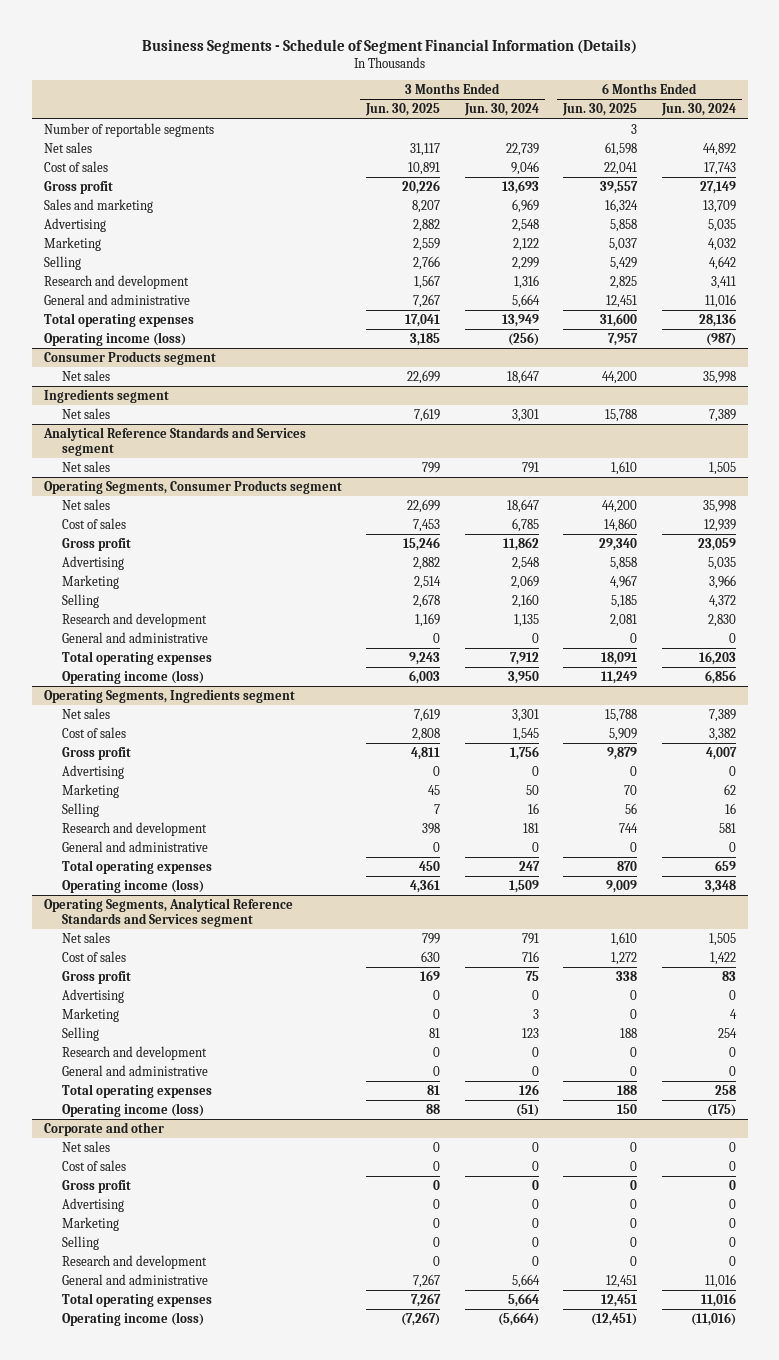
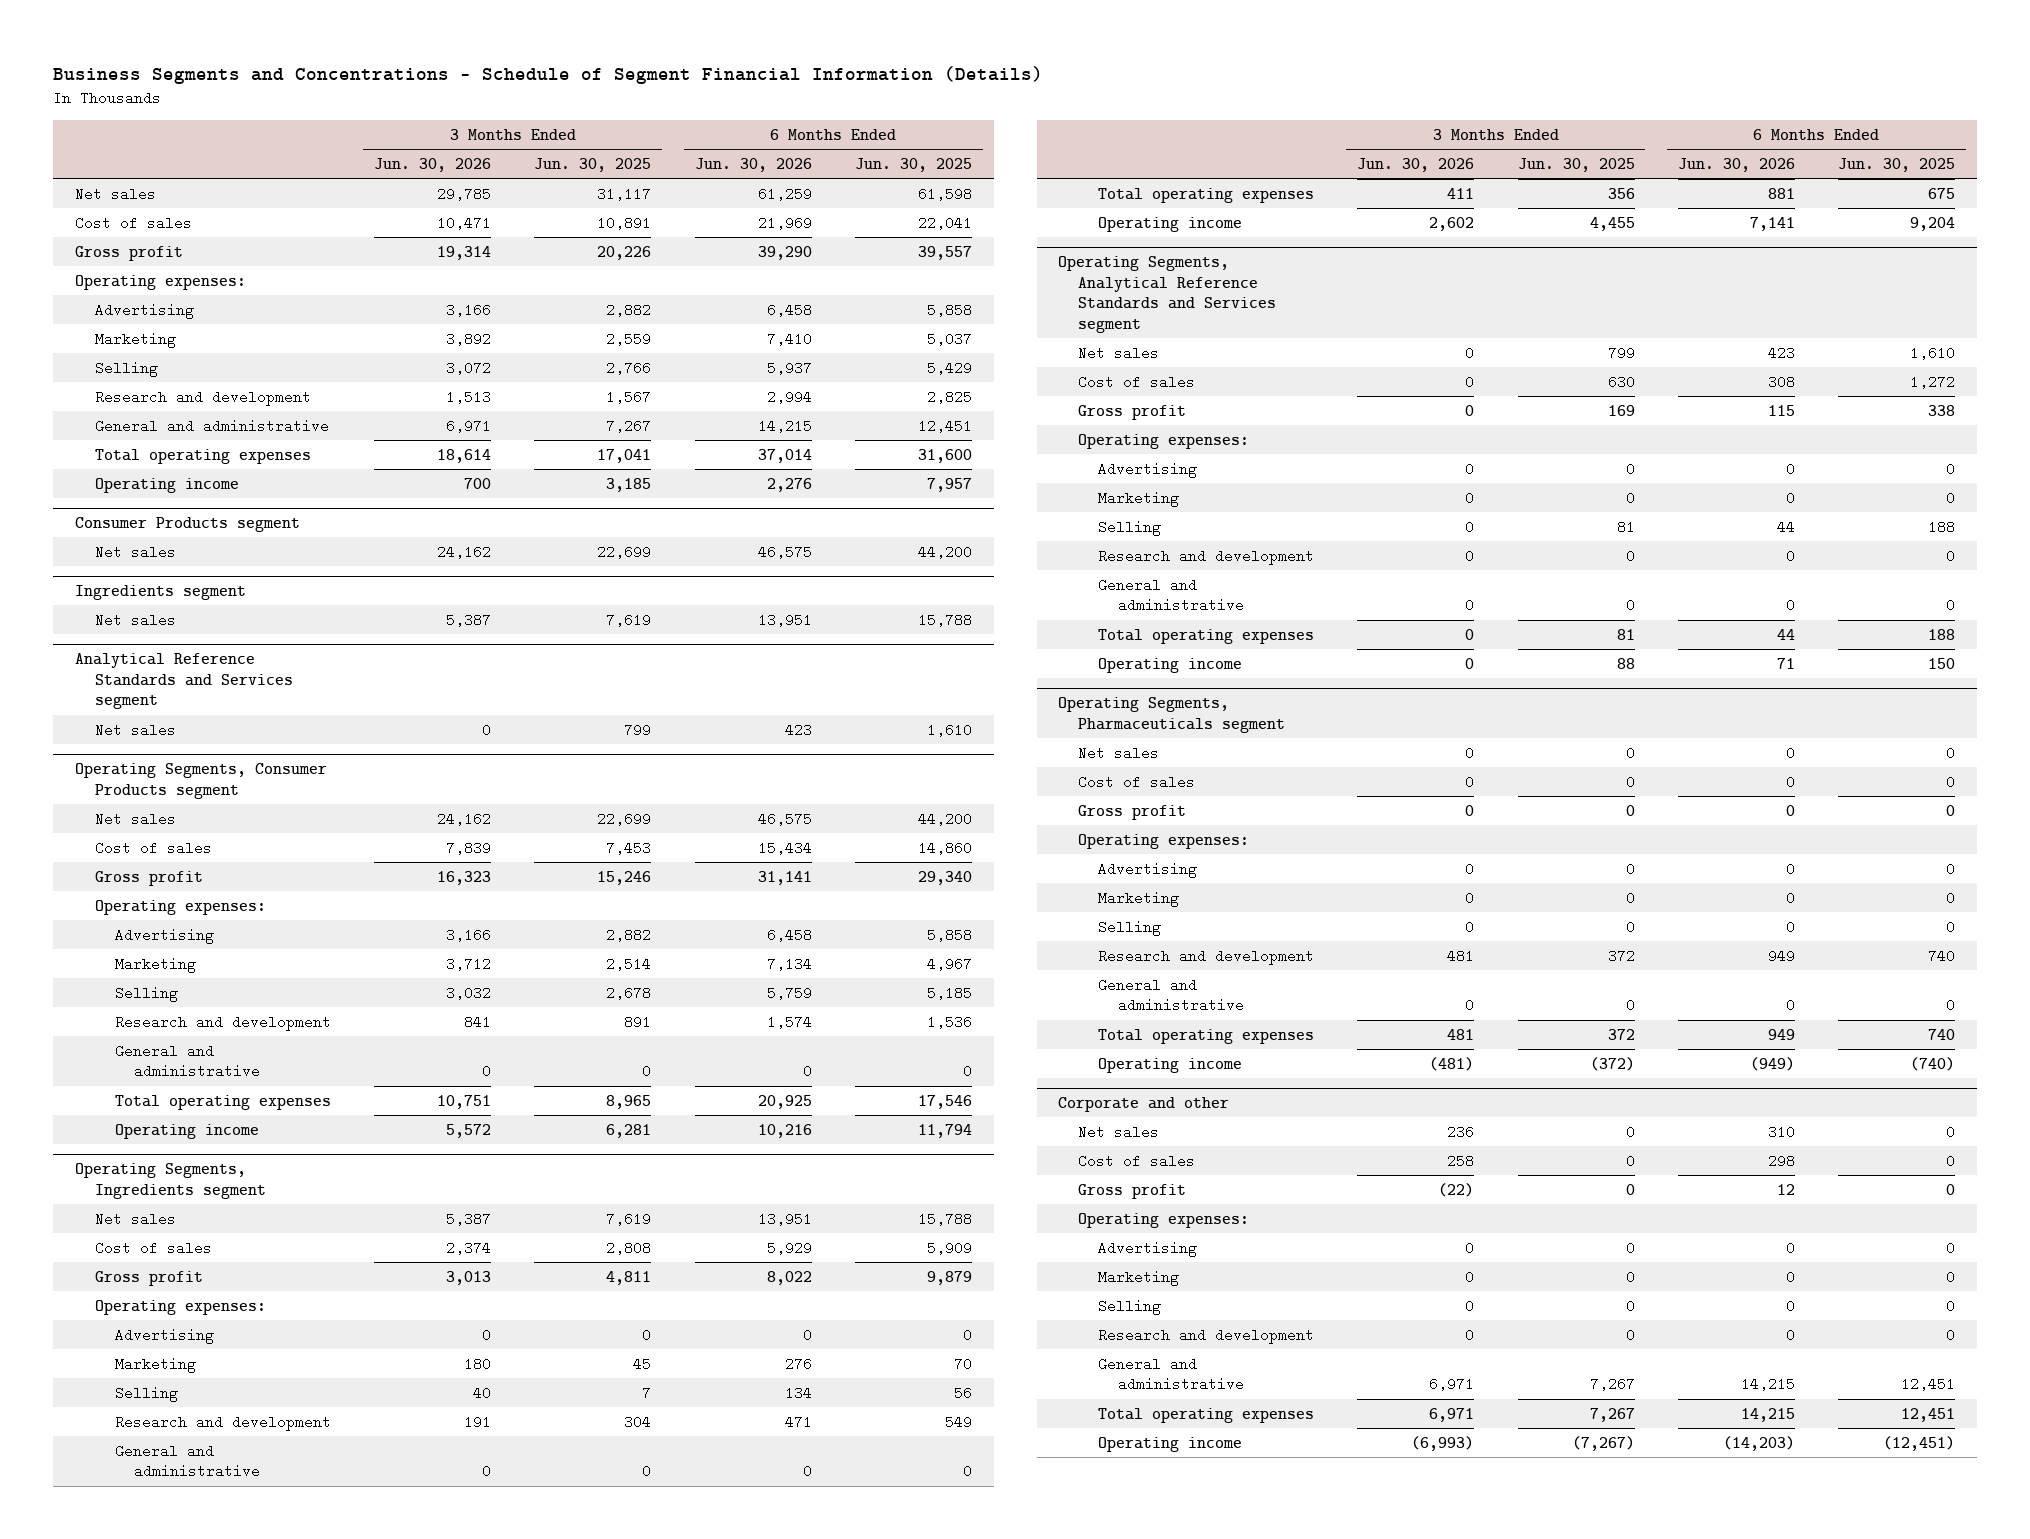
[141,38,637,54] Business Segments - Schedule of Segment Financial Information (Details) -> [53,66,1044,85] Business Segments and Concentrations - Schedule of Segment Financial Information (Details)
[463,103,539,117] Jun. 30, 2024 -> none
[660,103,736,117] Jun. 30, 2024 -> none
none -> [373,158,491,173] Jun. 30, 2026
none -> [694,158,812,173] Jun. 30, 2026
[43,122,214,137] Number of reportable segments -> none
[43,198,153,213] Sales and marketing -> none
none -> [74,274,246,290] Operating expenses:
[43,331,186,346] Operating income (loss) -> [94,477,239,493] Operating income
none -> [94,899,266,915] Operating expenses:
[415,612,441,627] 1,169 -> [624,1014,652,1029] 891
[610,613,638,627] 2,081 -> [926,1014,972,1029] 1,536
[409,651,441,665] 9,243 -> [606,1094,652,1109] 8,965
[601,651,638,665] 18,091 -> [917,1094,972,1109] 17,546
[61,669,204,684] Operating income (loss) -> [114,1123,259,1139] Operating income
[409,669,441,684] 6,003 -> [606,1123,652,1138] 6,281
[601,670,638,684] 11,249 -> [917,1123,972,1138] 11,794
none -> [94,1299,266,1315] Operating expenses:
[422,822,441,834] 398 -> [624,1414,652,1429] 304
[619,822,639,833] 744 -> [944,1414,972,1429] 549
[419,860,441,871] 450 -> [1607,187,1635,199] 356
[617,860,638,871] 870 -> [1928,187,1956,199] 675
[61,878,204,893] Operating income (loss) -> [1097,216,1242,232] Operating income
[410,878,441,893] 4,361 -> [1589,216,1635,231] 4,455
[606,879,638,893] 9,009 -> [1910,216,1956,231] 9,204
none -> [1078,433,1250,449] Operating expenses:
[61,1102,204,1117] Operating income (loss) -> [1097,657,1242,673] Operating income
none -> [1058,697,1286,733] Operating Segments, Pharmaceuticals segment
none -> [1078,745,1160,760] Net sales
none -> [1078,774,1196,789] Cost of sales
none -> [1078,804,1187,820] Gross profit
none -> [1078,833,1250,849] Operating expenses:
none -> [1097,861,1197,878] Advertising
none -> [1097,890,1179,907] Marketing
none -> [1097,919,1161,936] Selling
none -> [1097,948,1314,965] Research and development
none -> [1097,977,1244,1013] General and administrative
none -> [1097,1028,1314,1044] Total operating expenses
none -> [1097,1057,1242,1073] Operating income
none -> [1078,1212,1250,1228] Operating expenses:
[61,1311,204,1326] Operating income (loss) -> [1097,1436,1242,1452] Operating income

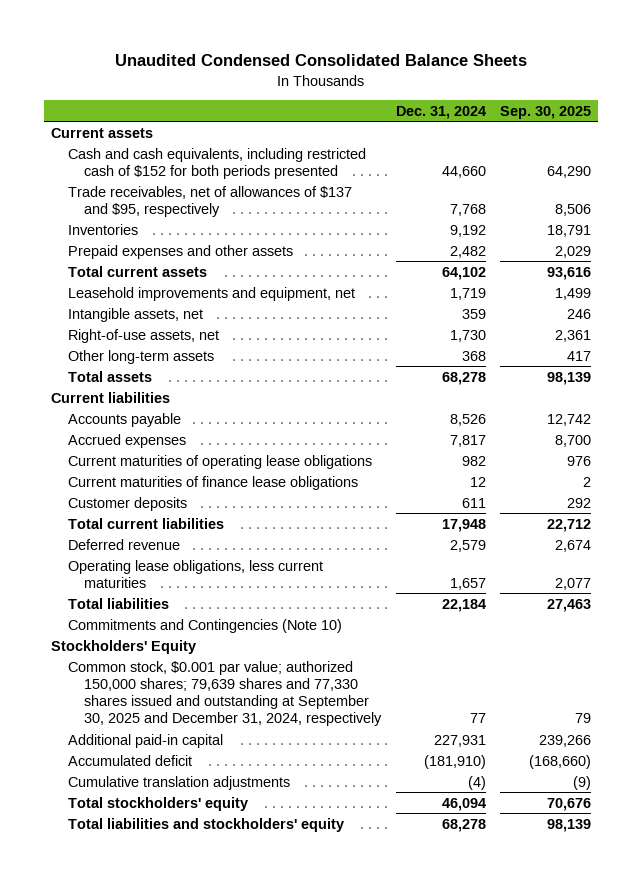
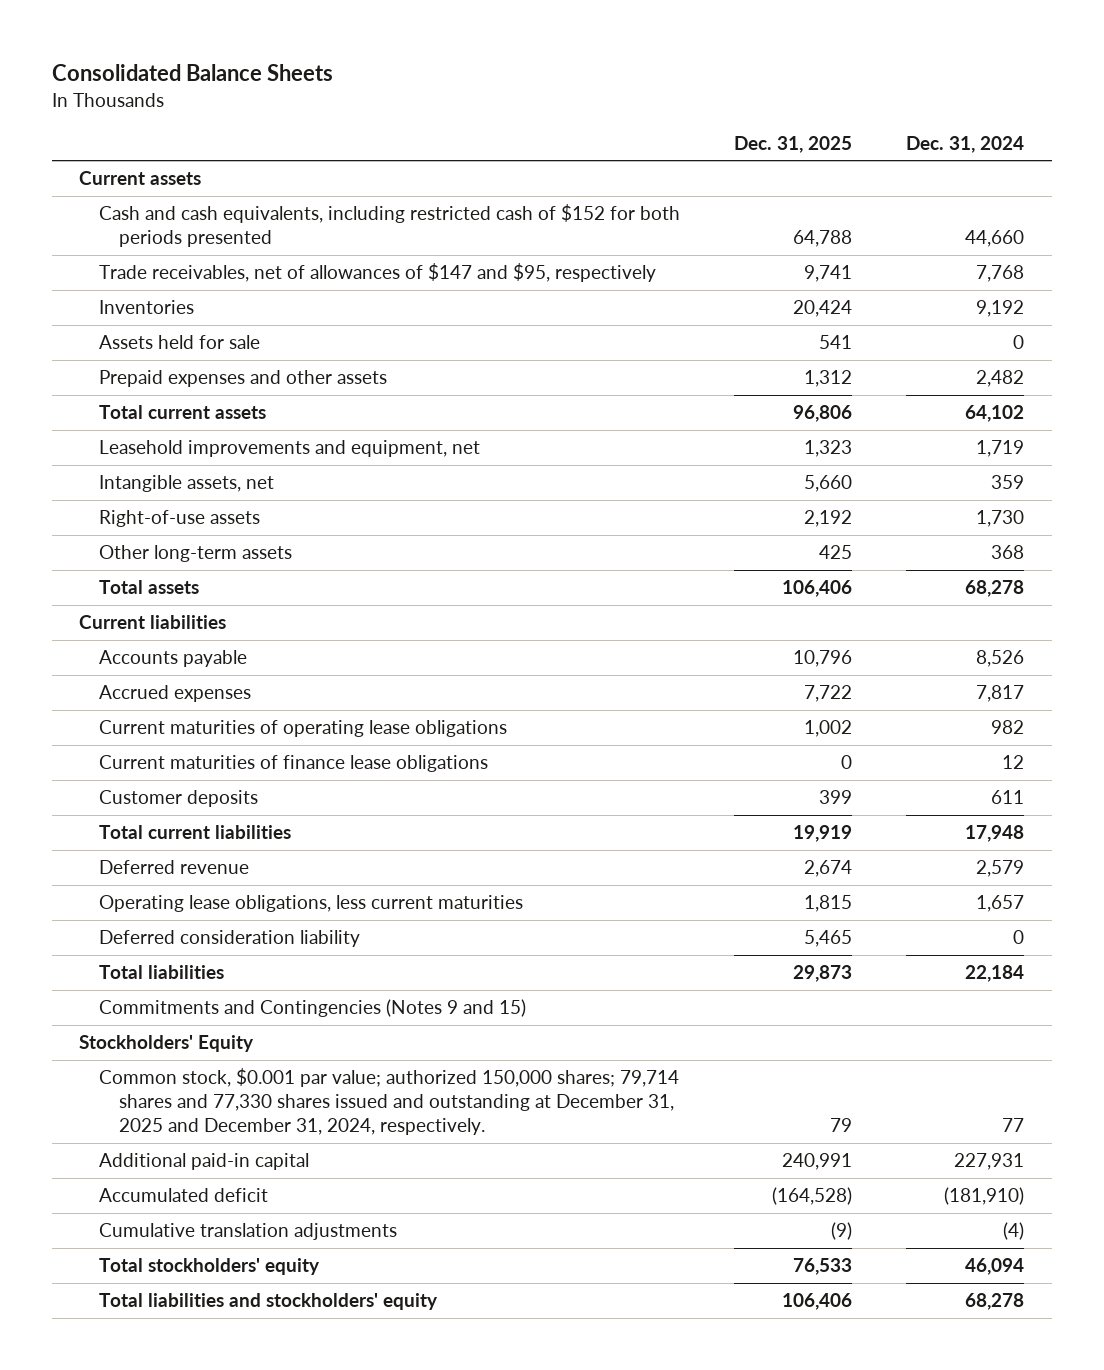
[115,54,528,67] Unaudited Condensed Consolidated Balance Sheets -> [52,64,334,82] Consolidated Balance Sheets
[499,105,591,119] Sep. 30, 2025 -> none
none -> [734,135,853,153] Dec. 31, 2025
[67,185,352,217] Trade receivables, net of allowances of $137 and $95, respectively -> [99,263,657,283] Trade receivables, net of allowances of $147 and $95, respectively
none -> [99,335,261,350] Assets held for sale
[67,328,219,343] Right-of-use assets, net -> [99,510,261,528] Right-of-use assets
none -> [99,930,361,948] Deferred consideration liability
[67,618,342,633] Commitments and Contingencies (Note 10) -> [99,999,527,1018] Commitments and Contingencies (Notes 9 and 15)
[67,660,383,727] Common stock, $0.001 par value; authorized 150,000 shares; 79,639 shares and 77,330 shares issued and outstanding at September 30, 2025 and December 31, 2024, respectively -> [99,1068,680,1135] Common stock, $0.001 par value; authorized 150,000 shares; 79,714 shares and 77,330 shares issued and outstanding at December 31, 2025 and December 31, 2024, respectively.

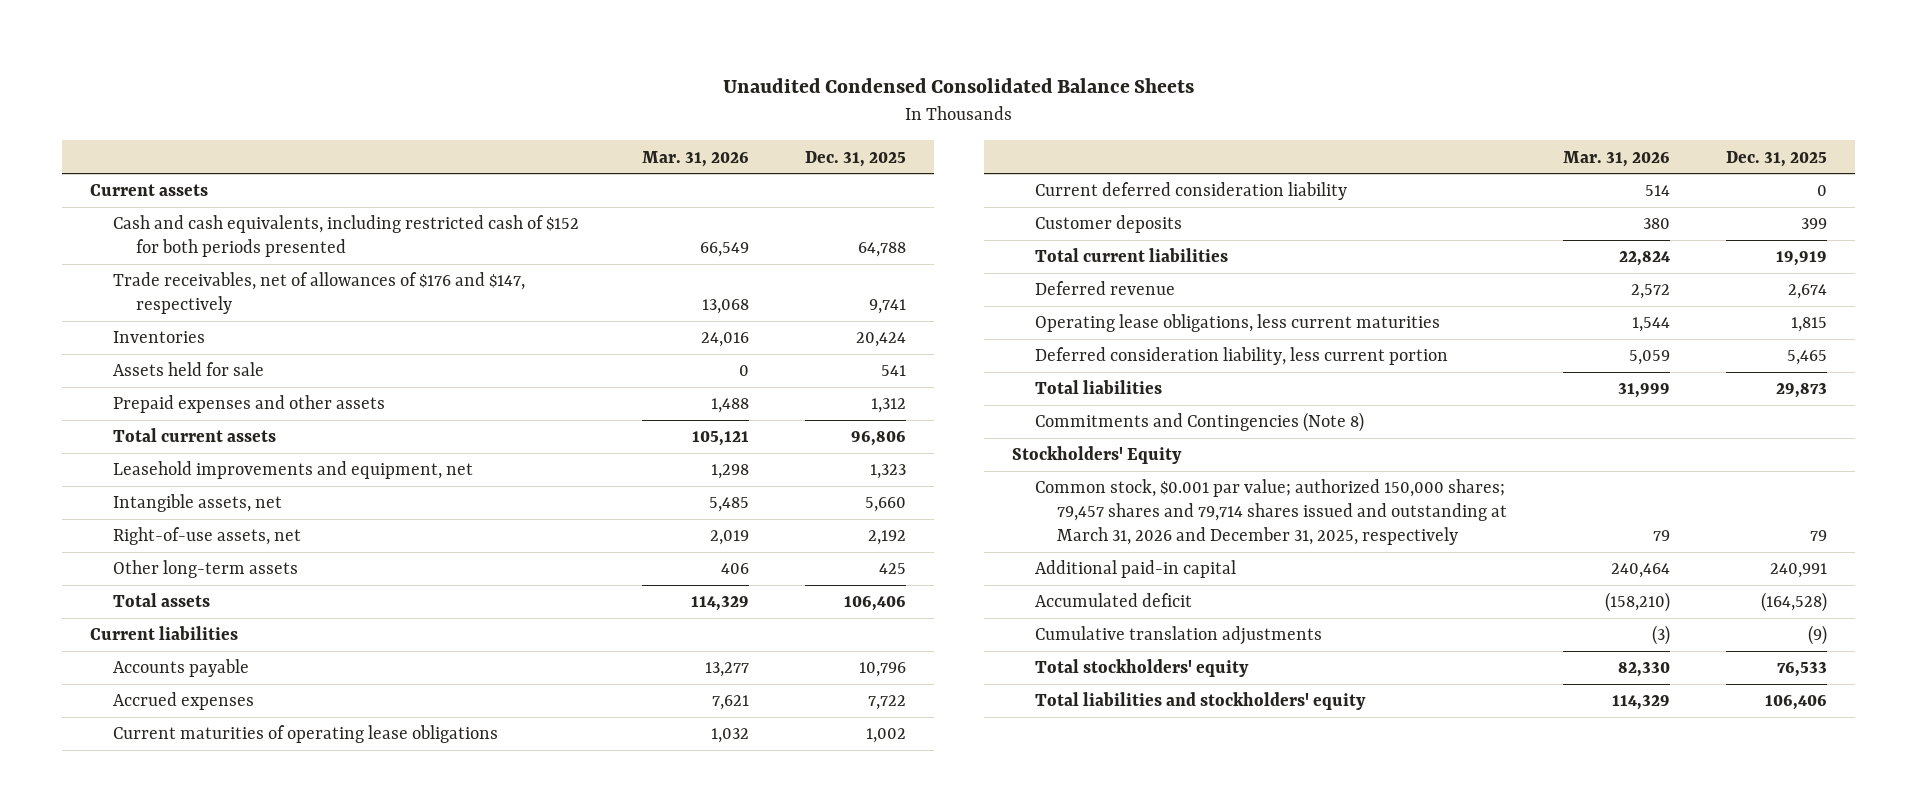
[52,64,334,82] Consolidated Balance Sheets -> [722,78,1194,94] Unaudited Condensed Consolidated Balance Sheets
[906,135,1025,153] Dec. 31, 2024 -> none
none -> [641,150,749,167] Mar. 31, 2026
[99,263,657,283] Trade receivables, net of allowances of $147 and $95, respectively -> [113,272,526,315] Trade receivables, net of allowances of $176 and $147, respectively
[99,510,261,528] Right-of-use assets -> [113,527,302,546] Right-of-use assets, net
[99,755,489,773] Current maturities of finance lease obligations -> none
none -> [1034,182,1347,201] Current deferred consideration liability
[99,930,361,948] Deferred consideration liability -> [1034,347,1448,366] Deferred consideration liability, less current portion
[99,999,527,1018] Commitments and Contingencies (Notes 9 and 15) -> [1034,412,1364,433] Commitments and Contingencies (Note 8)
[99,1068,680,1135] Common stock, $0.001 par value; authorized 150,000 shares; 79,714 shares and 77,330 shares issued and outstanding at December 31, 2025 and December 31, 2024, respectively. -> [1034,479,1508,546] Common stock, $0.001 par value; authorized 150,000 shares; 79,457 shares and 79,714 shares issued and outstanding at March 31, 2026 and December 31, 2025, respectively

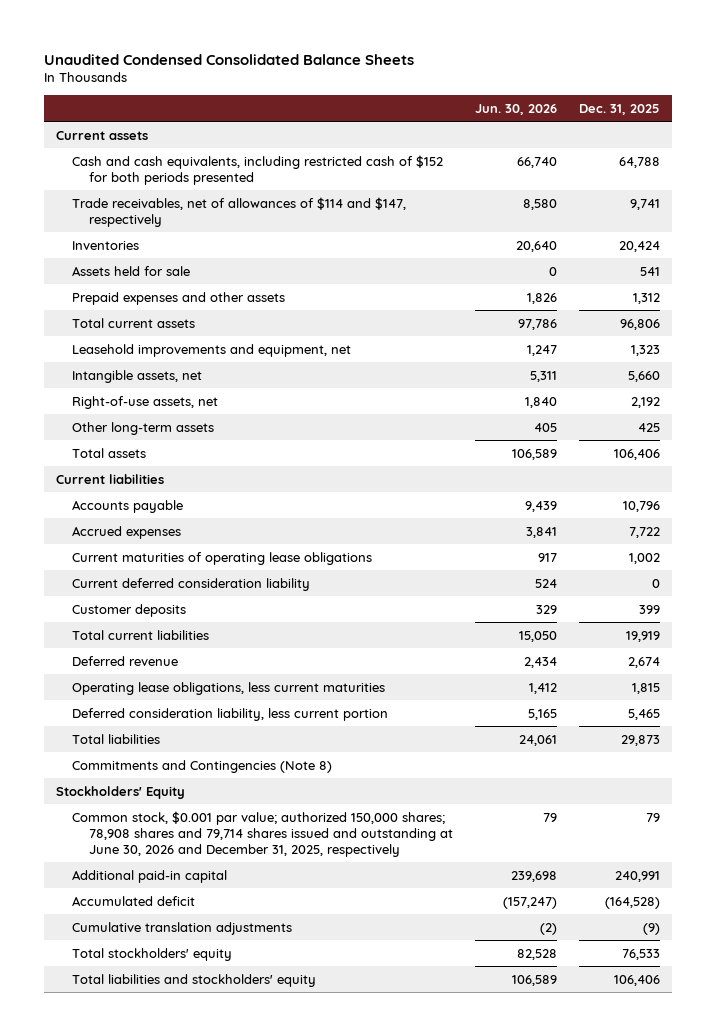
[641,150,749,167] Mar. 31, 2026 -> none
none -> [474,103,557,115] Jun. 30, 2026
[113,272,526,315] Trade receivables, net of allowances of $176 and $147, respectively -> [72,196,407,227] Trade receivables, net of allowances of $114 and $147, respectively
[1034,479,1508,546] Common stock, $0.001 par value; authorized 150,000 shares; 79,457 shares and 79,714 shares issued and outstanding at March 31, 2026 and December 31, 2025, respectively -> [72,810,453,857] Common stock, $0.001 par value; authorized 150,000 shares; 78,908 shares and 79,714 shares issued and outstanding at June 30, 2026 and December 31, 2025, respectively

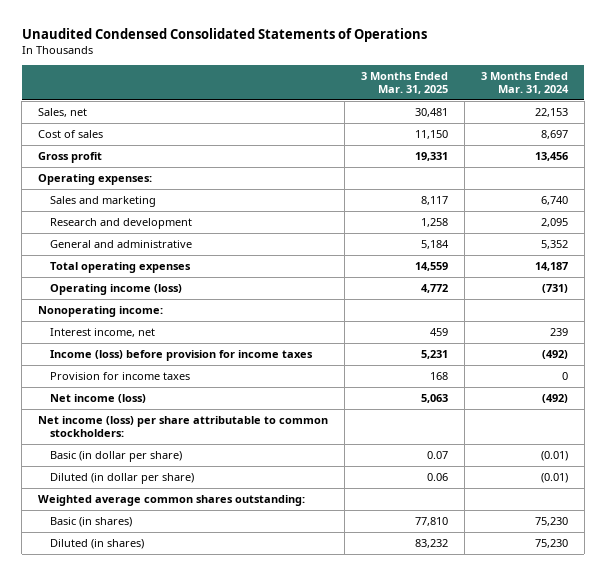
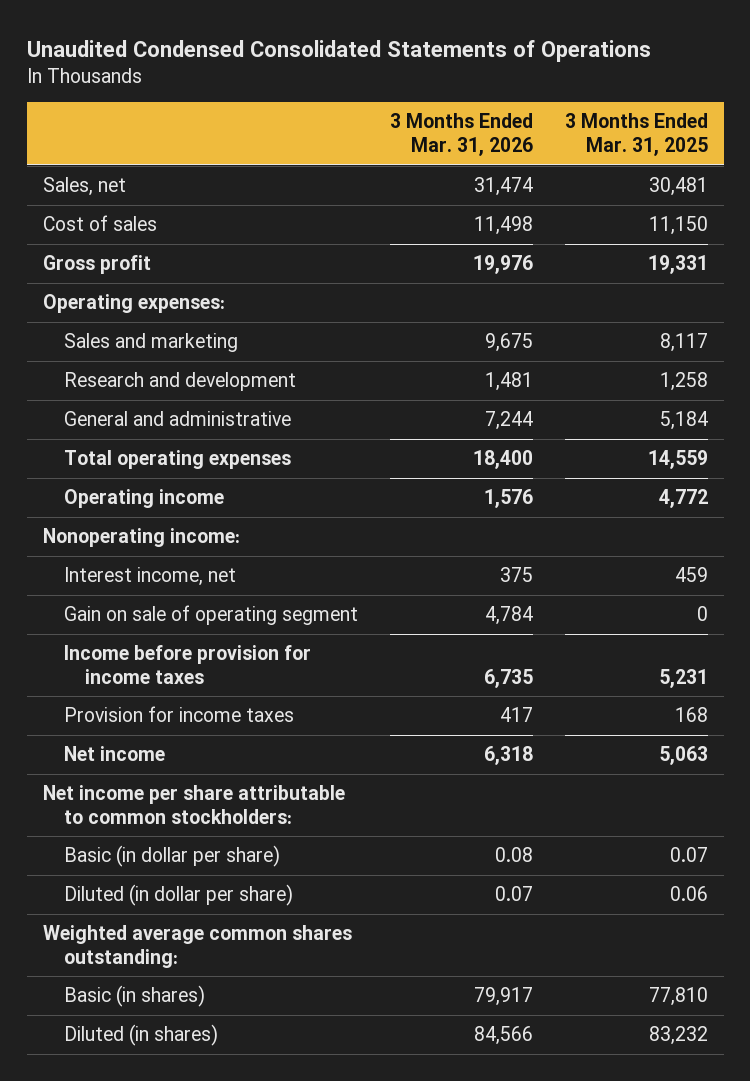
[480,71,569,95] 3 Months Ended Mar. 31, 2024 -> none
none -> [389,113,533,157] 3 Months Ended Mar. 31, 2026
[50,283,183,295] Operating income (loss) -> [64,489,225,509] Operating income
none -> [64,605,359,626] Gain on sale of operating segment
[50,349,314,361] Income (loss) before provision for income taxes -> [64,645,312,684] Income before provision for income taxes
[50,393,147,403] Net income (loss) -> [64,746,166,762] Net income
[38,415,329,438] Net income (loss) per share attributable to common stockholders: -> [42,785,345,824] Net income per share attributable to common stockholders:

